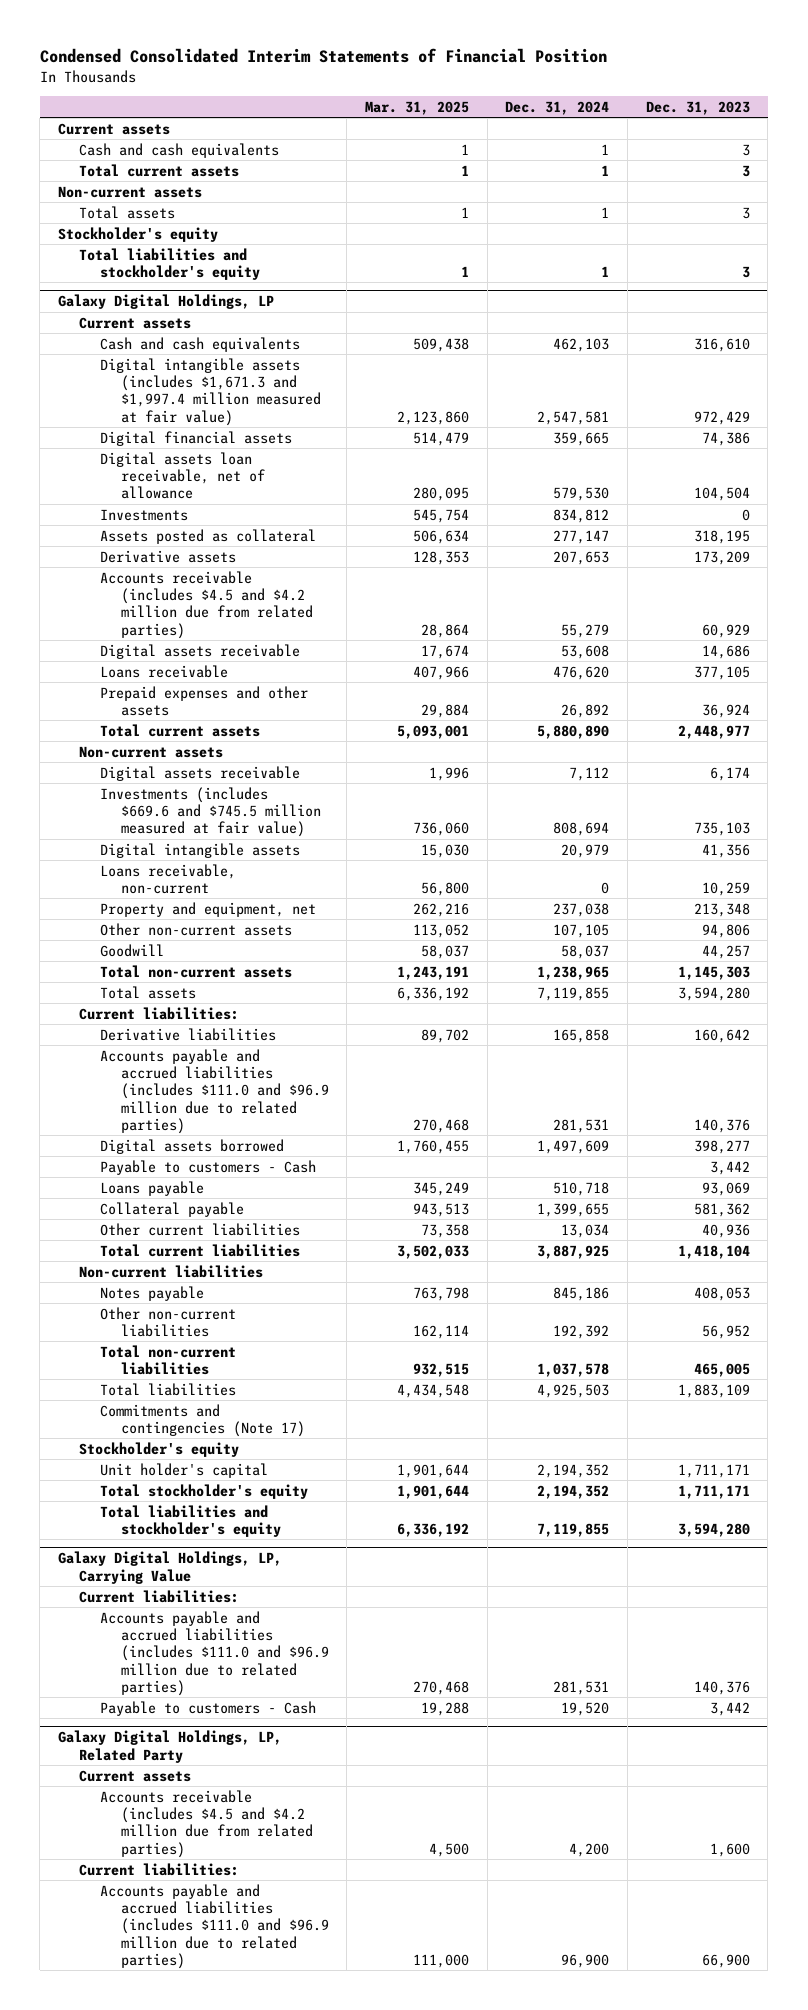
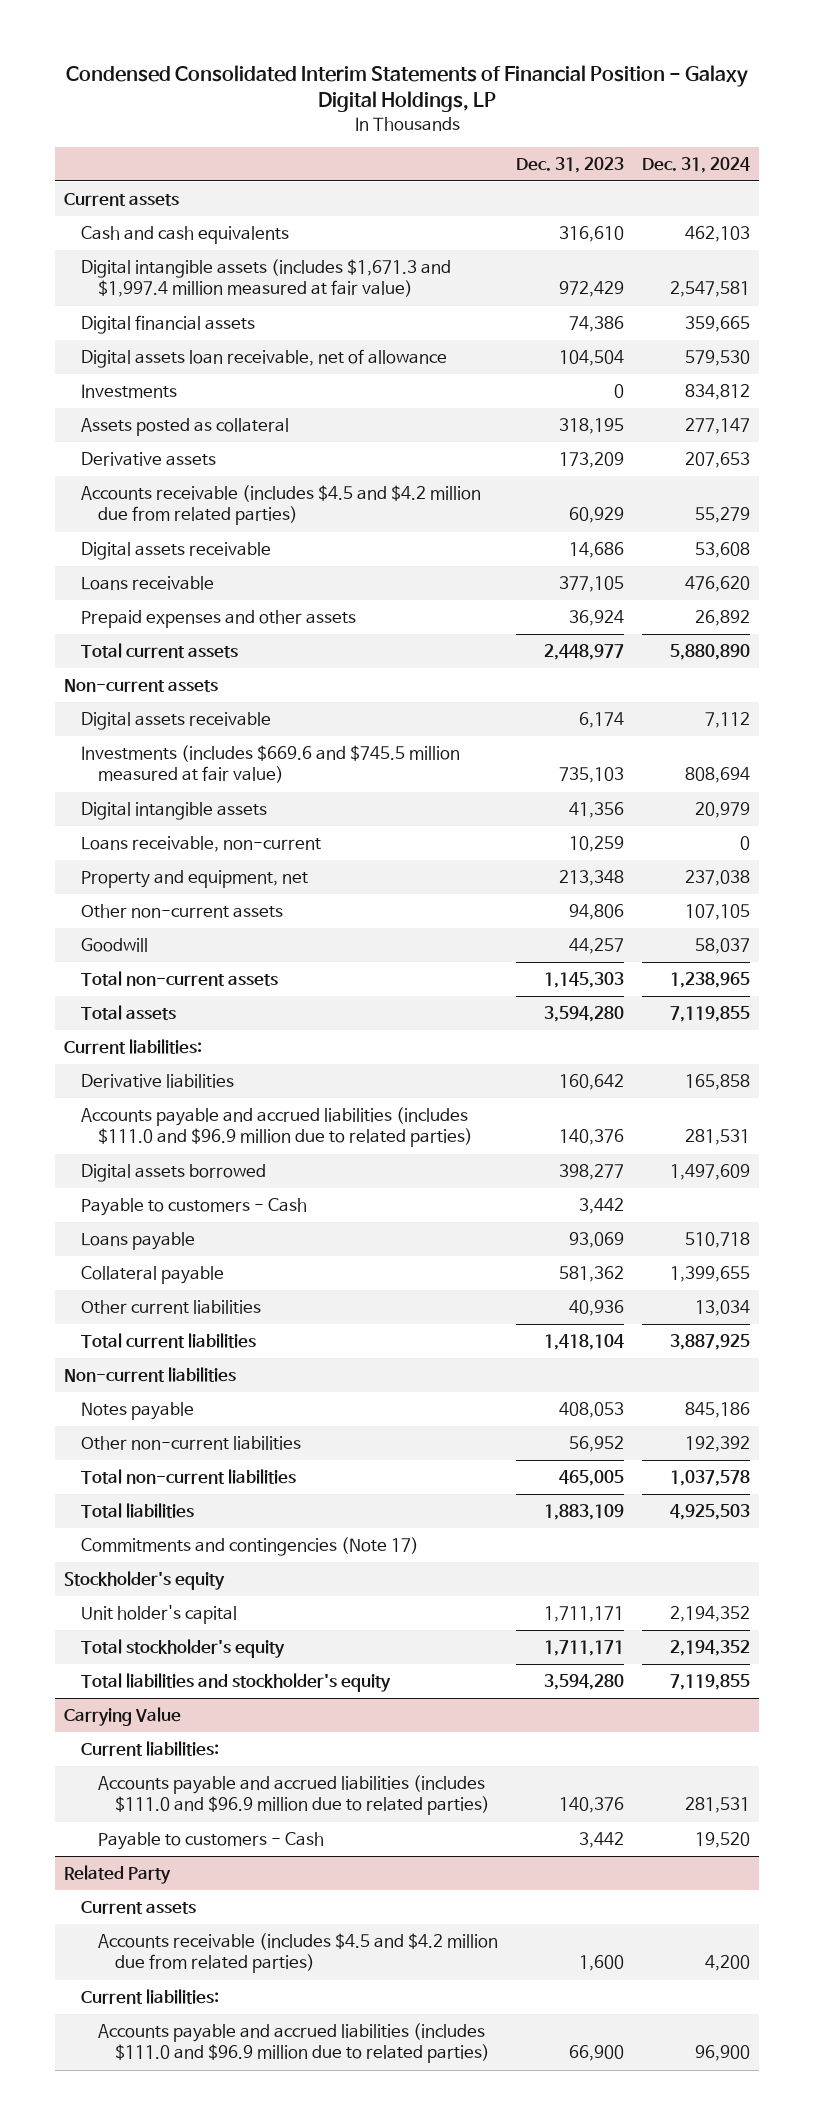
[39,48,607,64] Condensed Consolidated Interim Statements of Financial Position -> [65,64,748,113] Condensed Consolidated Interim Statements of Financial Position - Galaxy Digital Holdings, LP
[364,100,469,115] Mar. 31, 2025 -> none
[78,142,279,158] Cash and cash equivalents -> none
[78,163,239,177] Total current assets -> none
[57,185,202,198] Non-current assets -> none
[78,205,175,219] Total assets -> none
[57,226,218,242] Stockholder's equity -> none
[78,247,260,280] Total liabilities and stockholder's equity -> none
[57,294,274,310] Galaxy Digital Holdings, LP -> none
[78,316,191,329] Current assets -> none
[57,1551,282,1584] Galaxy Digital Holdings, LP, Carrying Value -> none
none -> [63,1707,181,1727] Carrying Value
[57,1730,282,1763] Galaxy Digital Holdings, LP, Related Party -> none
none -> [63,1865,171,1885] Related Party

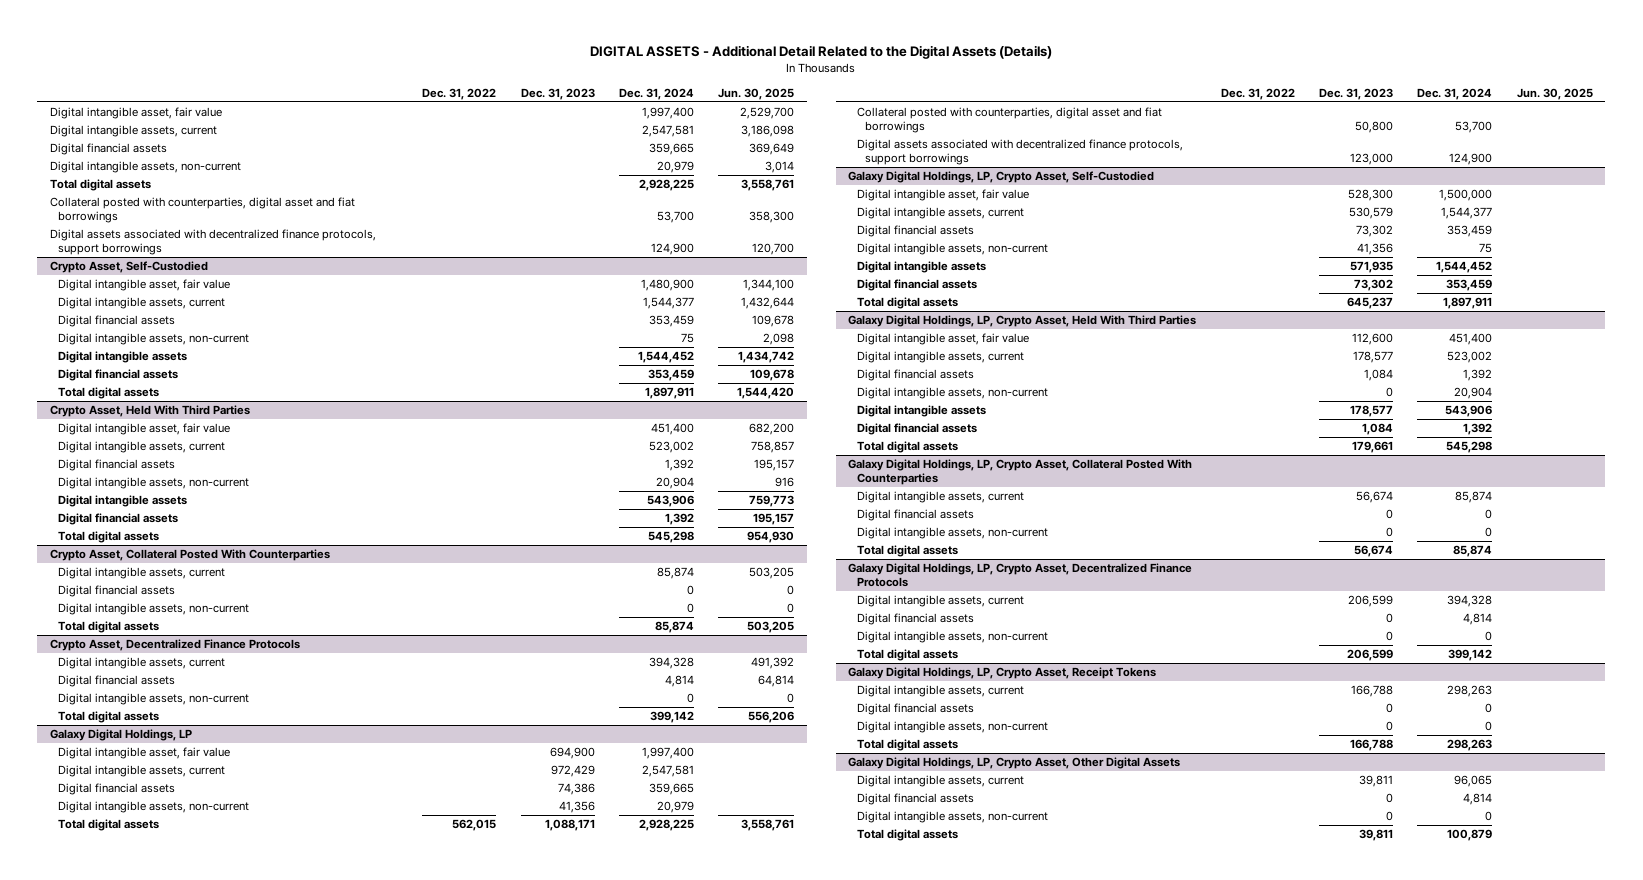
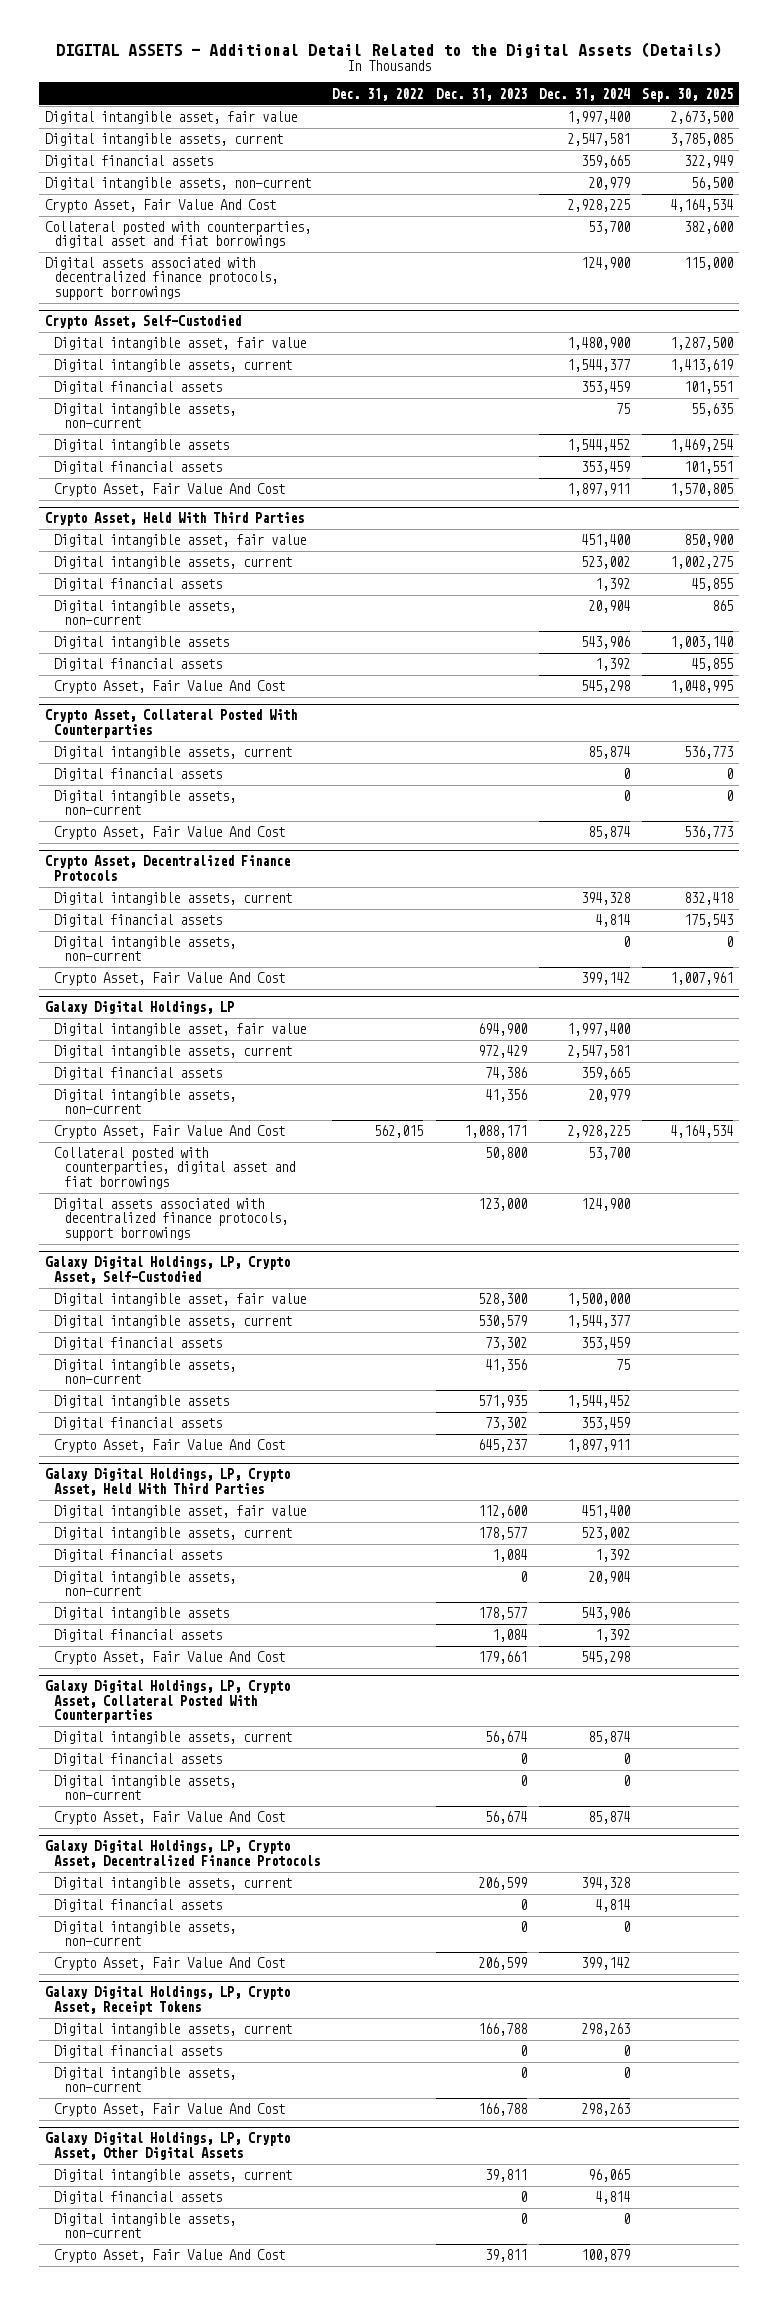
[718,87,795,100] Jun. 30, 2025 -> none
none -> [641,87,733,102] Sep. 30, 2025
[49,179,151,192] Total digital assets -> [44,199,276,214] Crypto Asset, Fair Value And Cost
[58,387,160,400] Total digital assets -> [54,483,286,498] Crypto Asset, Fair Value And Cost
[58,531,160,544] Total digital assets -> [54,680,286,695] Crypto Asset, Fair Value And Cost
[58,621,160,634] Total digital assets -> [54,826,286,841] Crypto Asset, Fair Value And Cost
[58,711,160,724] Total digital assets -> [54,972,286,987] Crypto Asset, Fair Value And Cost
[58,819,160,832] Total digital assets -> [54,1125,286,1140] Crypto Asset, Fair Value And Cost
[856,297,958,310] Total digital assets -> [54,1439,286,1454] Crypto Asset, Fair Value And Cost
[856,441,958,454] Total digital assets -> [54,1651,286,1666] Crypto Asset, Fair Value And Cost
[856,545,958,558] Total digital assets -> [54,1811,286,1826] Crypto Asset, Fair Value And Cost
[856,649,958,662] Total digital assets -> [54,1957,286,1972] Crypto Asset, Fair Value And Cost
[856,739,958,752] Total digital assets -> [54,2103,286,2118] Crypto Asset, Fair Value And Cost
[856,829,958,842] Total digital assets -> [54,2249,286,2264] Crypto Asset, Fair Value And Cost

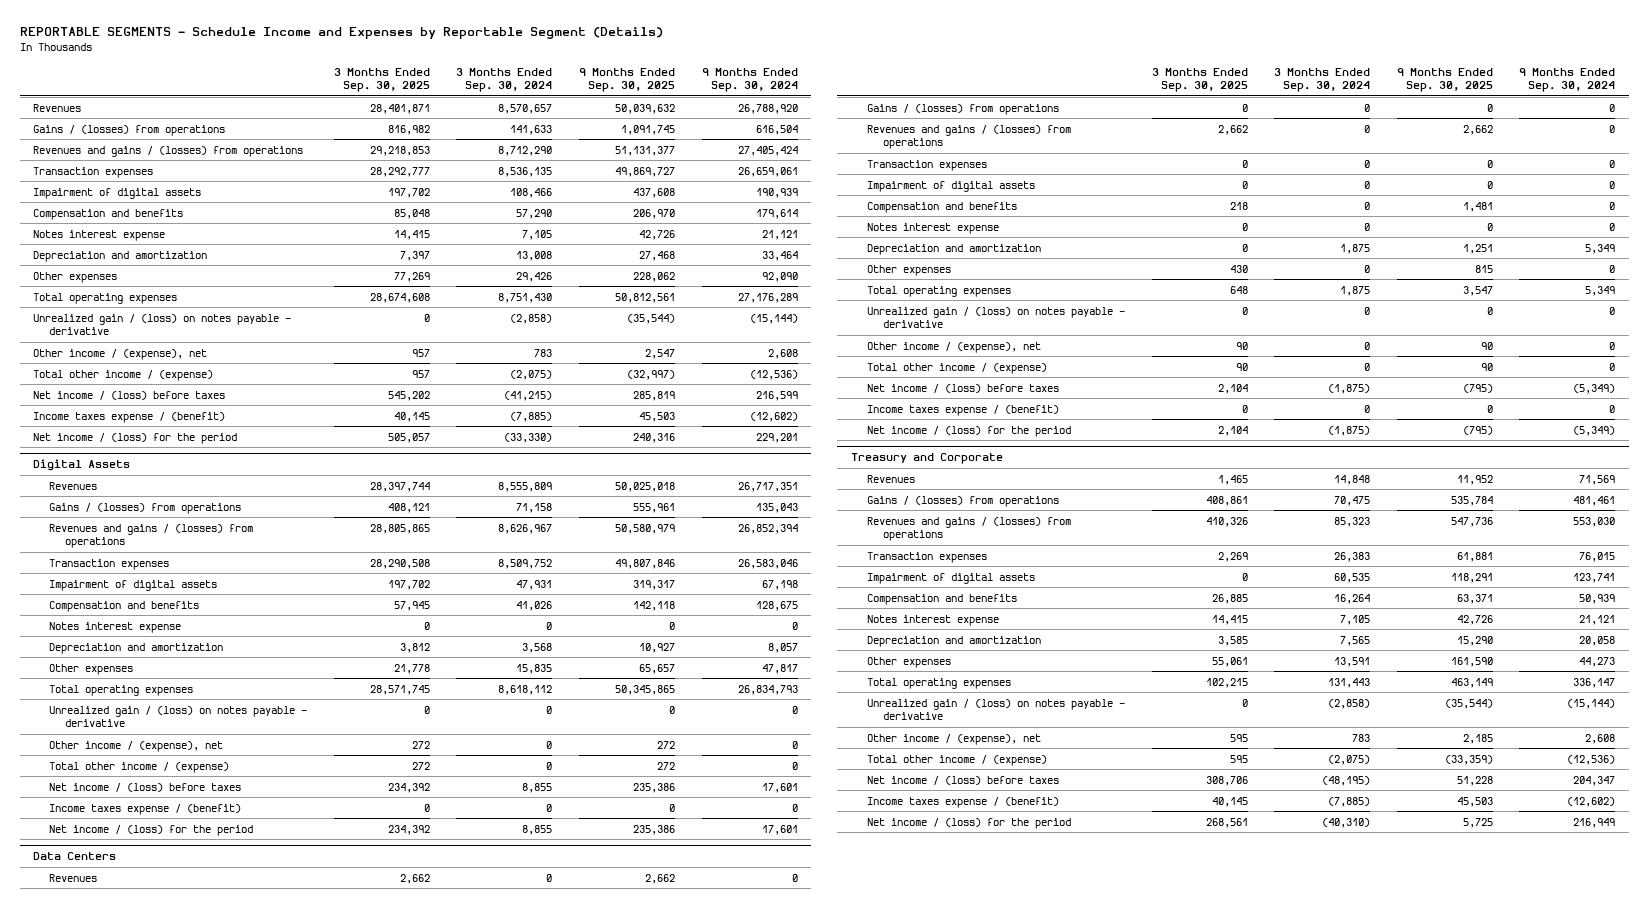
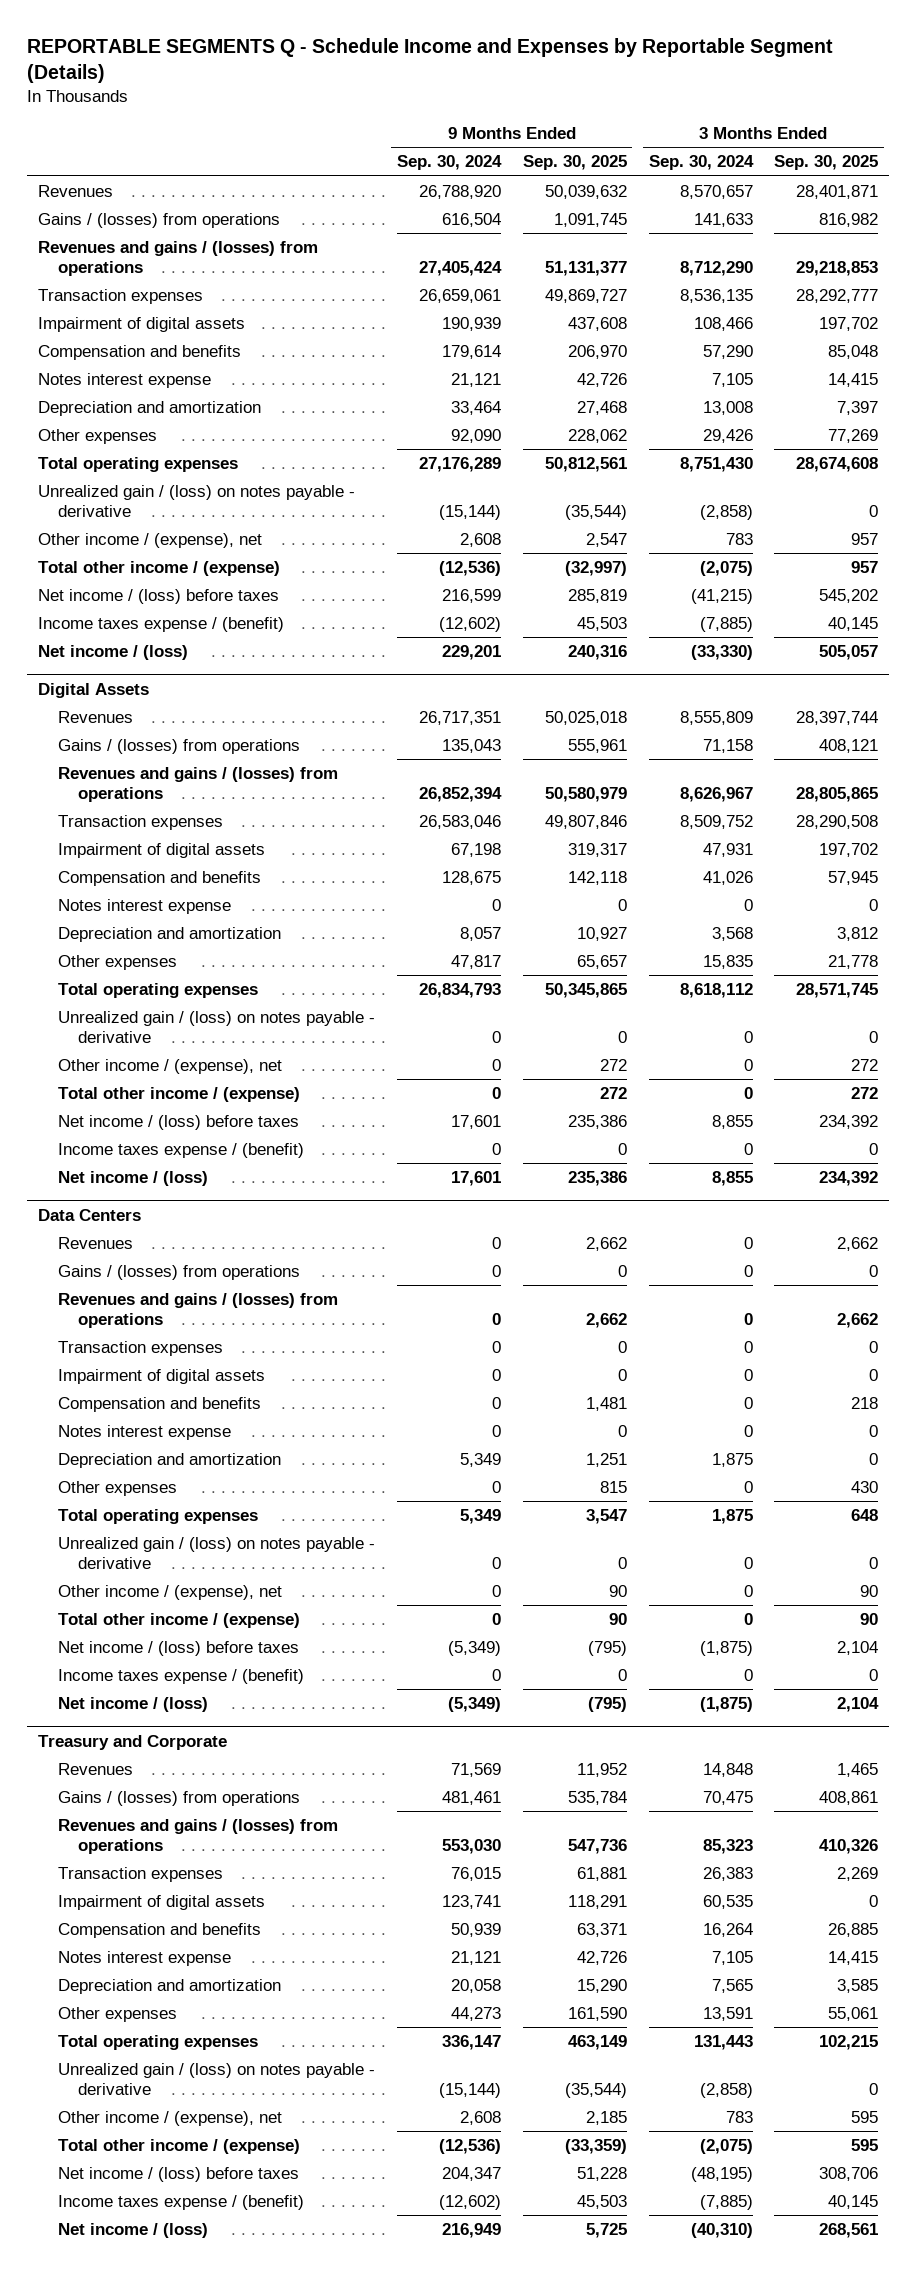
[19,27,663,40] REPORTABLE SEGMENTS - Schedule Income and Expenses by Reportable Segment (Details) -> [26,37,833,84] REPORTABLE SEGMENTS Q - Schedule Income and Expenses by Reportable Segment (Details)
[33,432,238,444] Net income / (loss) for the period -> [37,645,188,661] Net income / (loss)
[49,824,254,836] Net income / (loss) for the period -> [57,1171,208,1187] Net income / (loss)
[866,425,1071,437] Net income / (loss) for the period -> [57,1697,208,1713] Net income / (loss)
[866,817,1071,829] Net income / (loss) for the period -> [57,2223,208,2239] Net income / (loss)

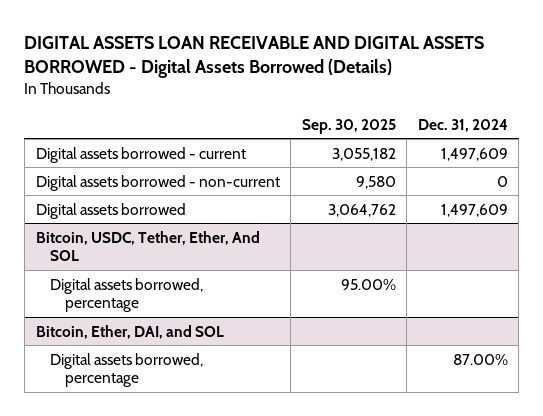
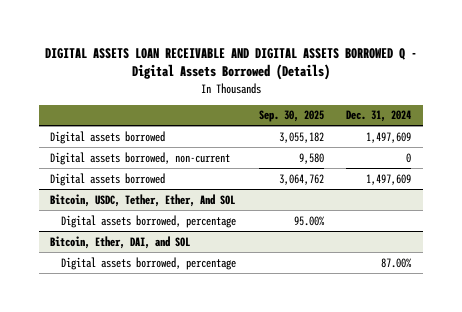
[24,35,485,79] DIGITAL ASSETS LOAN RECEIVABLE AND DIGITAL ASSETS BORROWED - Digital Assets Borrowed (Details) -> [44,47,417,81] DIGITAL ASSETS LOAN RECEIVABLE AND DIGITAL ASSETS BORROWED Q - Digital Assets Borrowed (Details)
[35,146,246,163] Digital assets borrowed - current -> [50,130,166,144] Digital assets borrowed
[35,174,280,191] Digital assets borrowed - non-current -> [50,151,231,165] Digital assets borrowed, non-current

